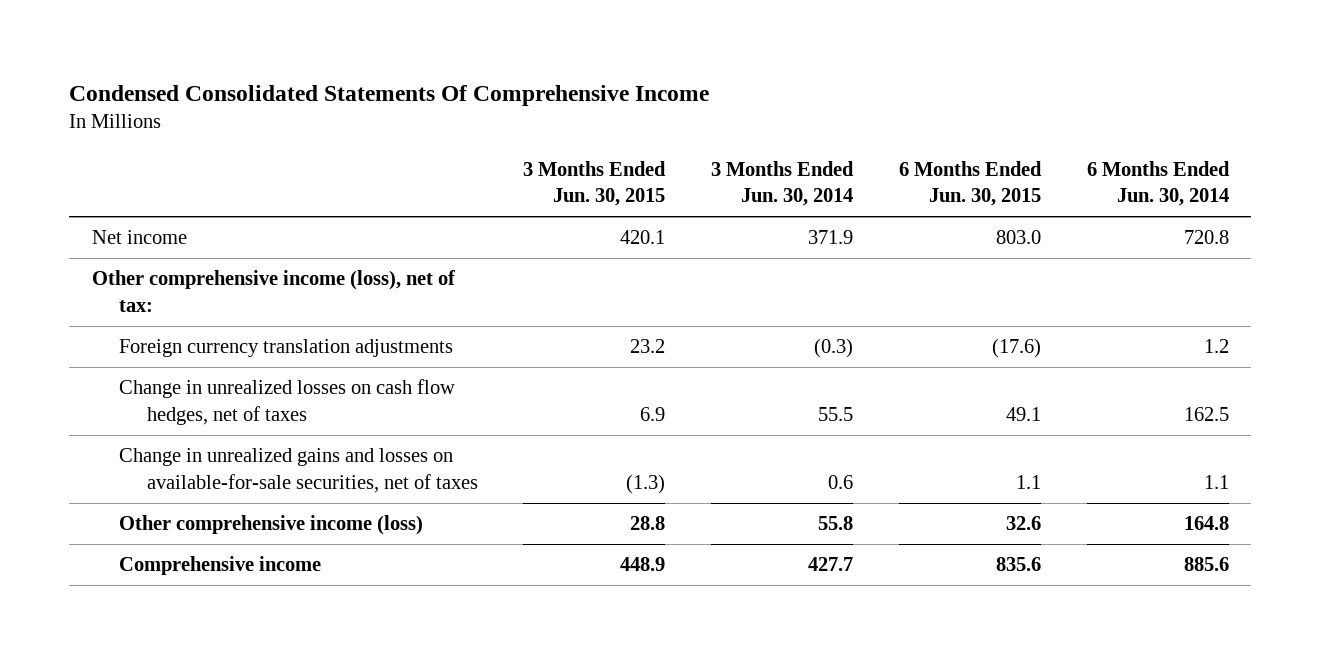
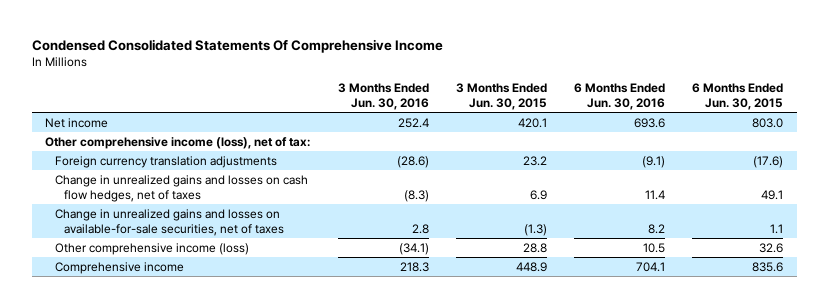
[711,161,855,207] 3 Months Ended Jun. 30, 2014 -> none
[1086,161,1230,207] 6 Months Ended Jun. 30, 2014 -> none
none -> [337,82,429,110] 3 Months Ended Jun. 30, 2016
none -> [573,82,665,110] 6 Months Ended Jun. 30, 2016
[119,379,456,425] Change in unrealized losses on cash flow hedges, net of taxes -> [54,174,308,202] Change in unrealized gains and losses on cash flow hedges, net of taxes

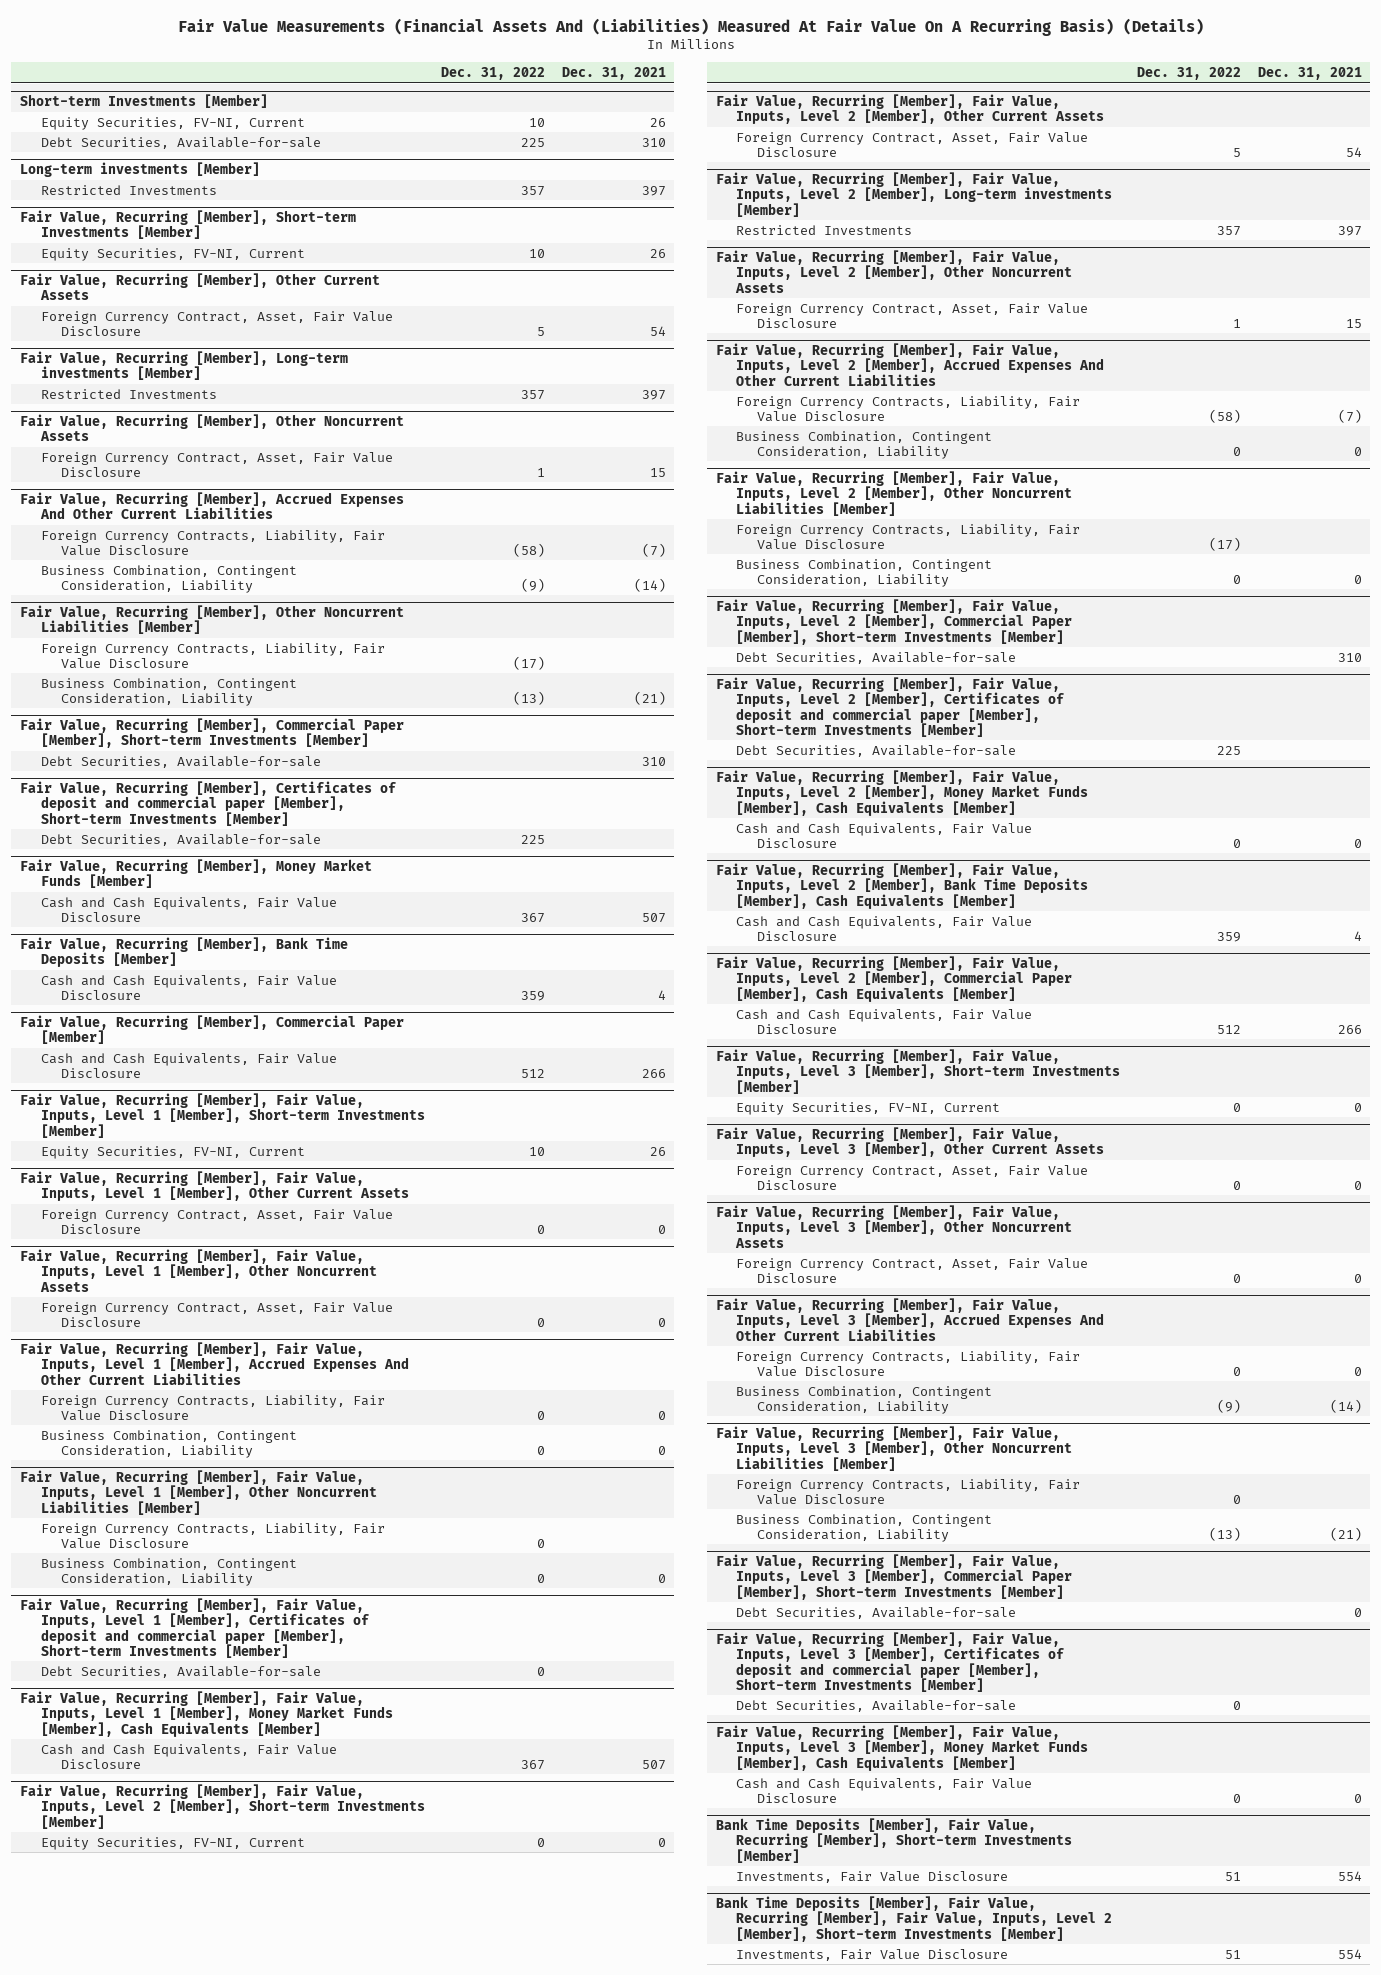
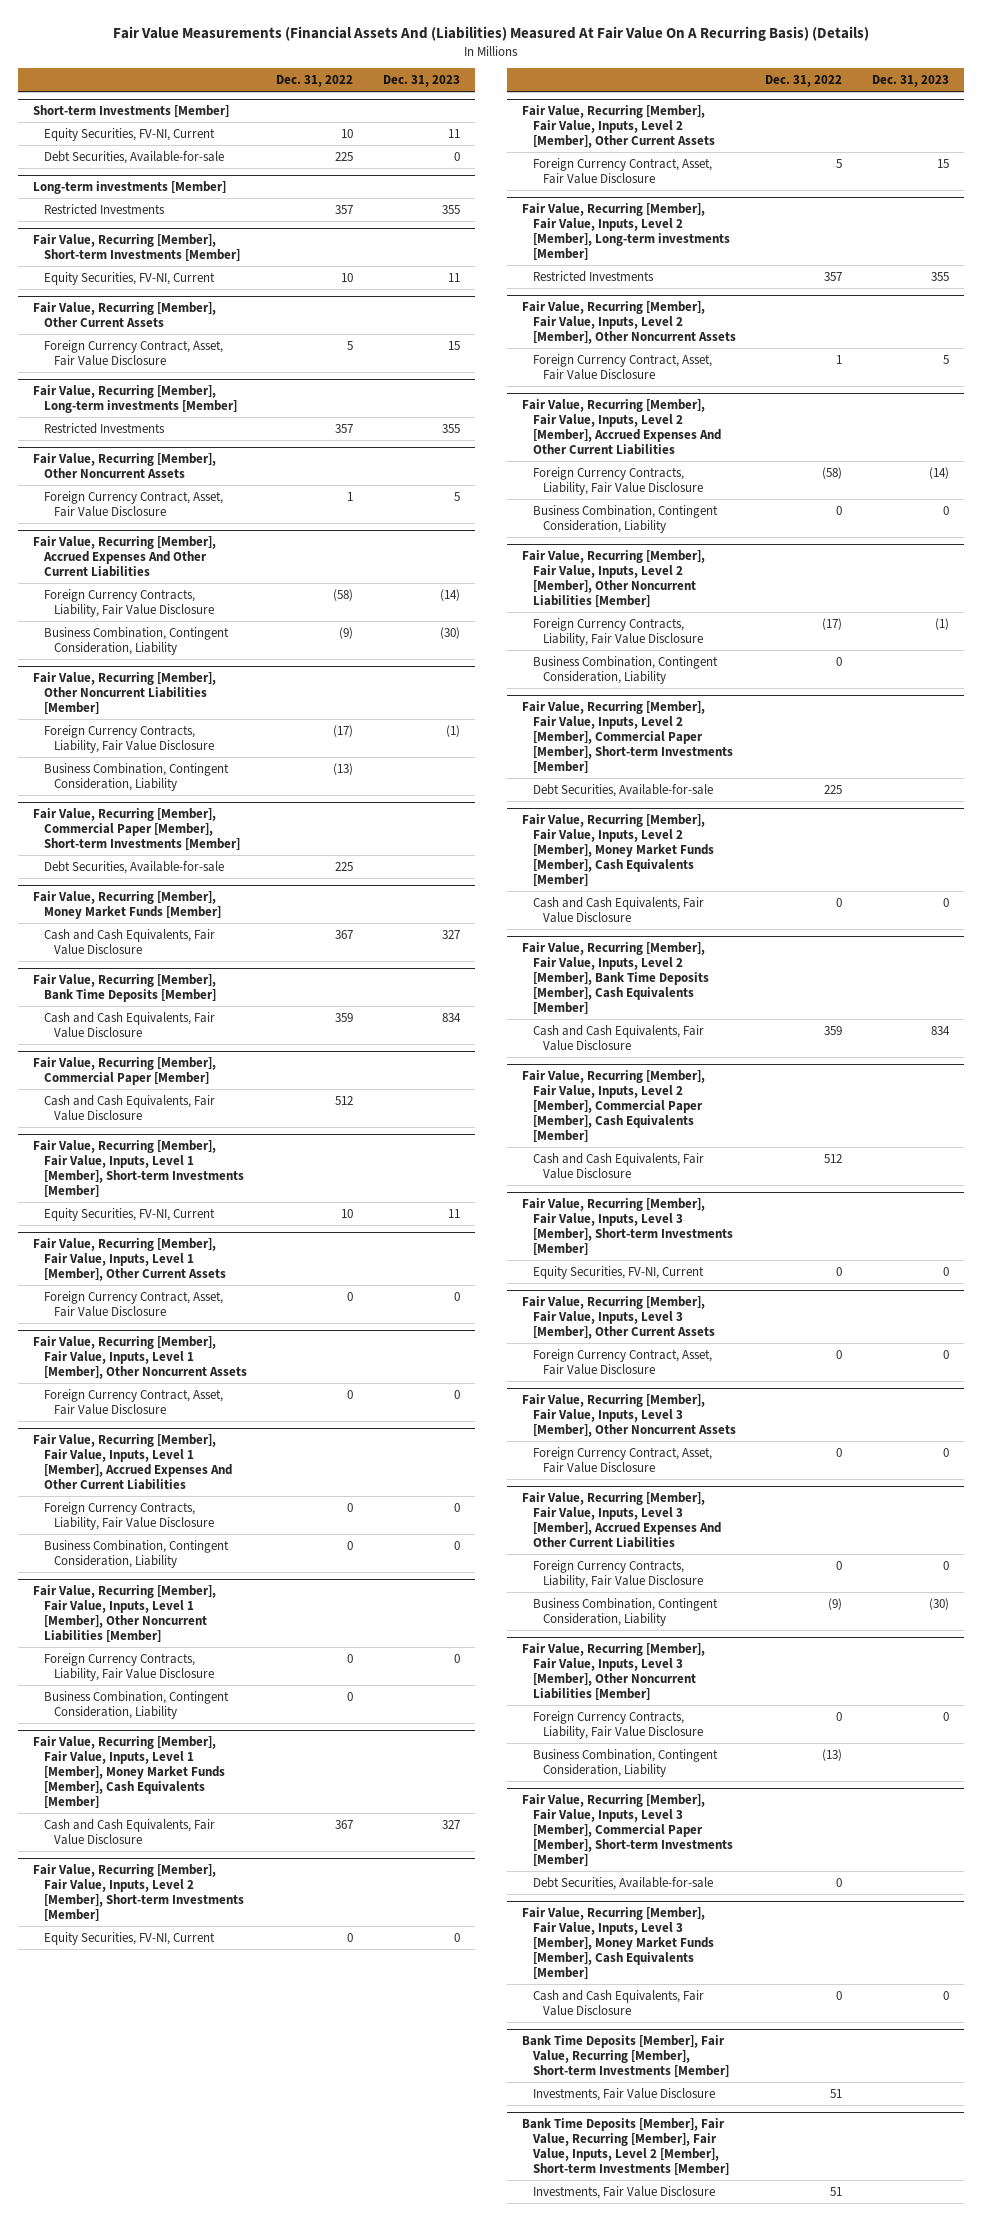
[561,67,666,81] Dec. 31, 2021 -> none
none -> [383,75,461,88] Dec. 31, 2023
[40,755,321,768] Debt Securities, Available-for-sale -> none
[19,781,396,826] Fair Value, Recurring [Member], Certificates of deposit and commercial paper [Member], Short-term Investments [Member] -> none
[19,1598,369,1658] Fair Value, Recurring [Member], Fair Value, Inputs, Level 1 [Member], Certificates of deposit and commercial paper [Member], Short-term Investments [Member] -> none
[40,1665,321,1678] Debt Securities, Available-for-sale -> none
[736,651,1017,664] Debt Securities, Available-for-sale -> none
[715,677,1065,737] Fair Value, Recurring [Member], Fair Value, Inputs, Level 2 [Member], Certificates of deposit and commercial paper [Member], Short-term Investments [Member] -> none
[736,1606,1017,1619] Debt Securities, Available-for-sale -> none
[715,1632,1065,1692] Fair Value, Recurring [Member], Fair Value, Inputs, Level 3 [Member], Certificates of deposit and commercial paper [Member], Short-term Investments [Member] -> none

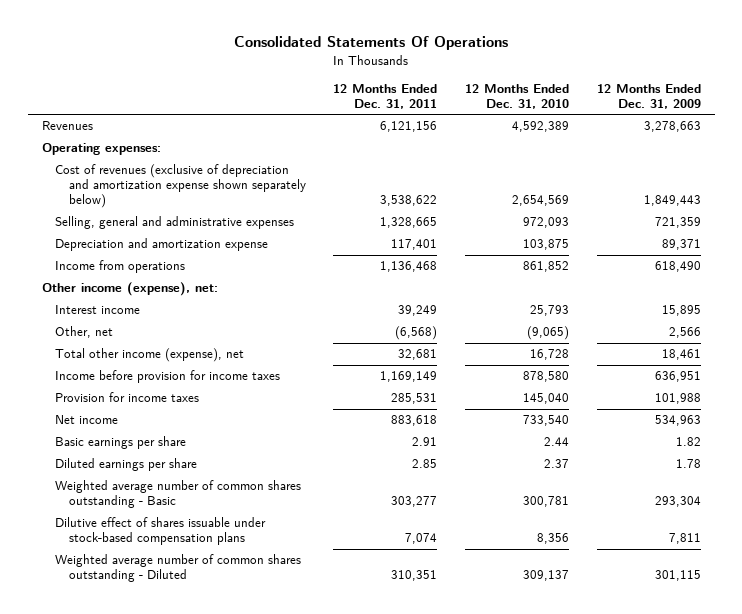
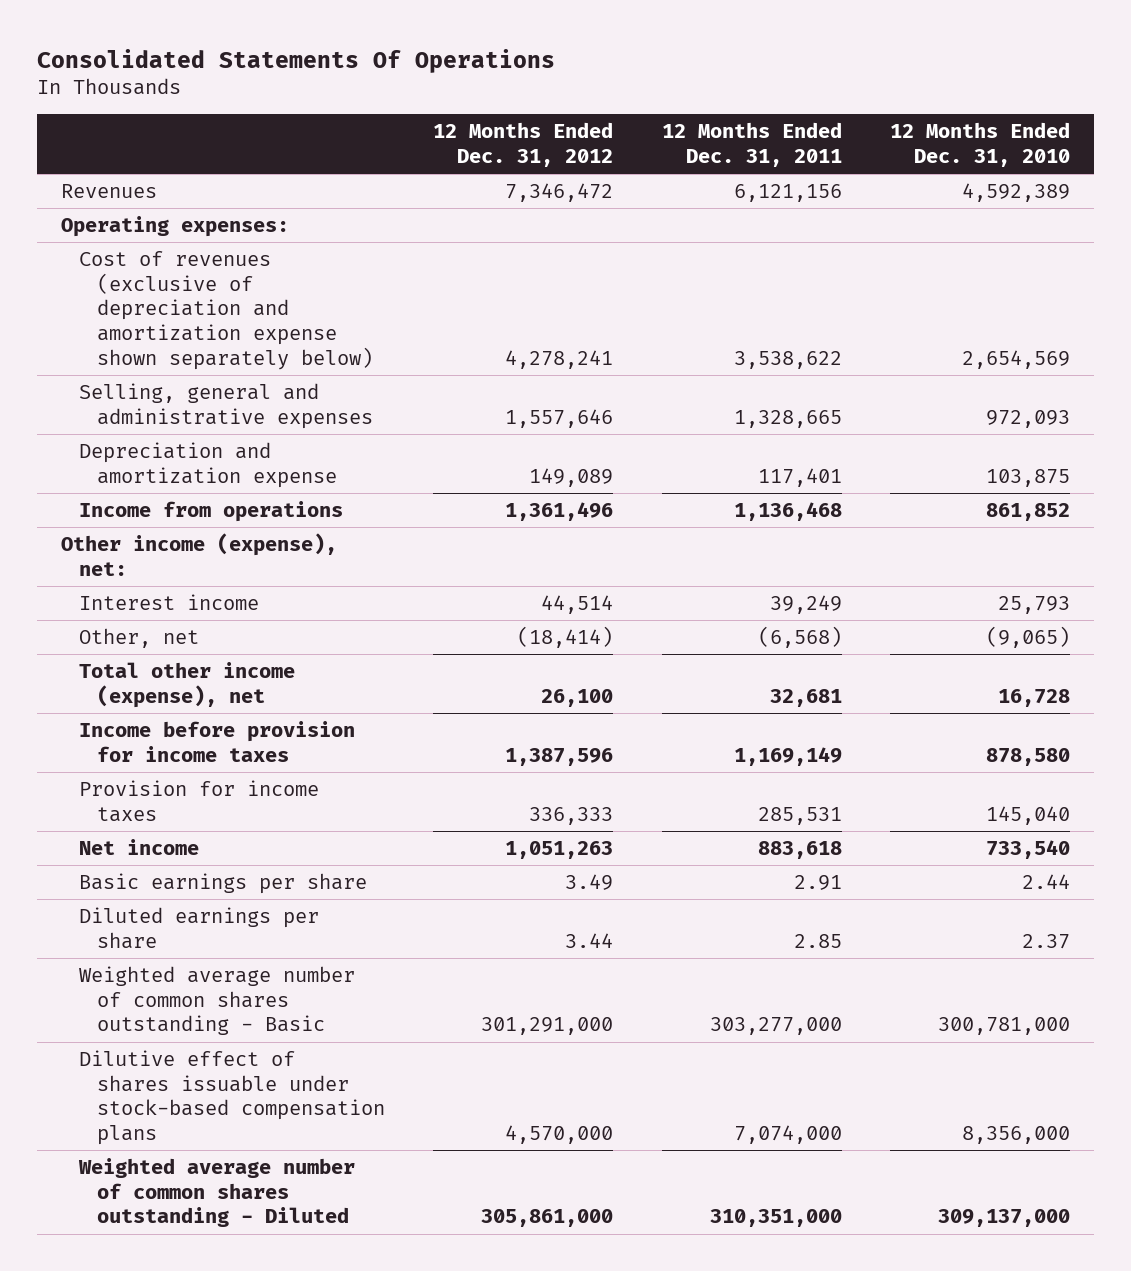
[596,83,701,109] 12 Months Ended Dec. 31, 2009 -> none
none -> [433,122,614,167] 12 Months Ended Dec. 31, 2012
[391,496,438,508] 303,277 -> [709,1017,842,1036] 303,277,000
[523,496,570,508] 300,781 -> [938,1017,1071,1036] 300,781,000
[405,533,438,545] 7,074 -> [733,1125,842,1145] 7,074,000
[537,533,570,545] 8,356 -> [962,1126,1071,1145] 8,356,000
[391,570,438,582] 310,351 -> [709,1209,842,1228] 310,351,000
[523,570,570,582] 309,137 -> [938,1209,1071,1228] 309,137,000

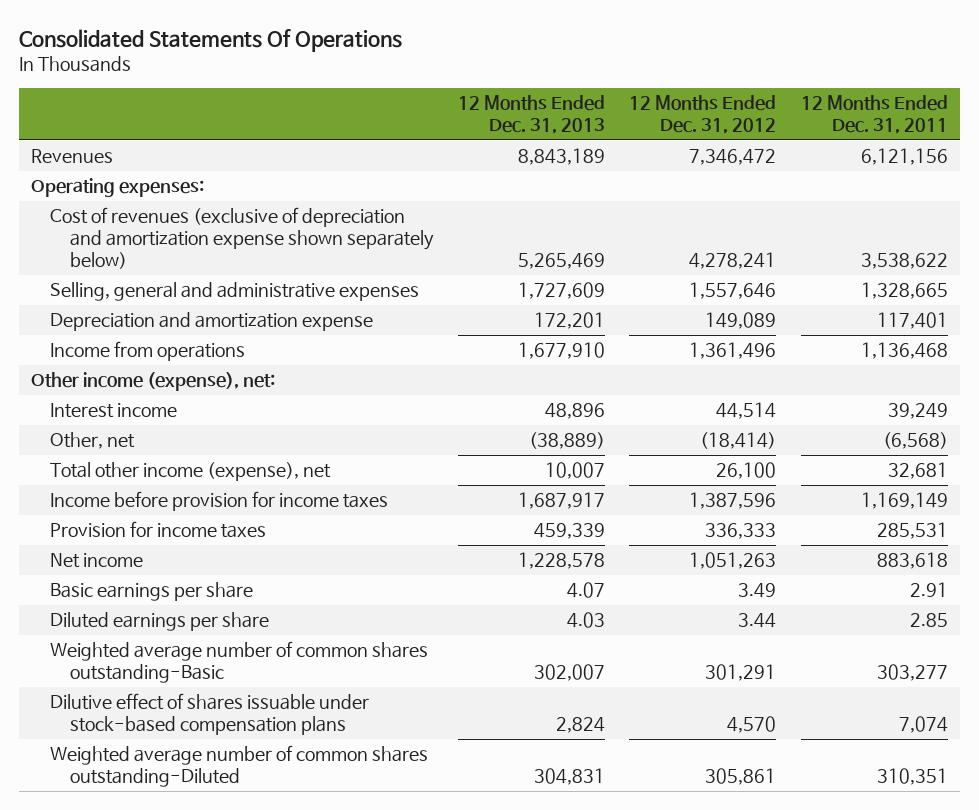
[890,122,1071,167] 12 Months Ended Dec. 31, 2010 -> none
none -> [458,95,606,134] 12 Months Ended Dec. 31, 2013
[79,966,356,1036] Weighted average number of common shares outstanding - Basic -> [50,641,429,684] Weighted average number of common shares outstanding-Basic
[481,1017,614,1036] 301,291,000 -> [705,664,777,682] 301,291
[709,1017,842,1036] 303,277,000 -> [876,664,948,682] 303,277
[505,1125,614,1145] 4,570,000 -> [727,716,777,734] 4,570
[733,1125,842,1145] 7,074,000 -> [898,716,948,734] 7,074
[78,1158,356,1228] Weighted average number of common shares outstanding - Diluted -> [50,745,429,788] Weighted average number of common shares outstanding-Diluted
[481,1209,614,1228] 305,861,000 -> [705,768,777,786] 305,861
[709,1209,842,1228] 310,351,000 -> [876,768,948,786] 310,351

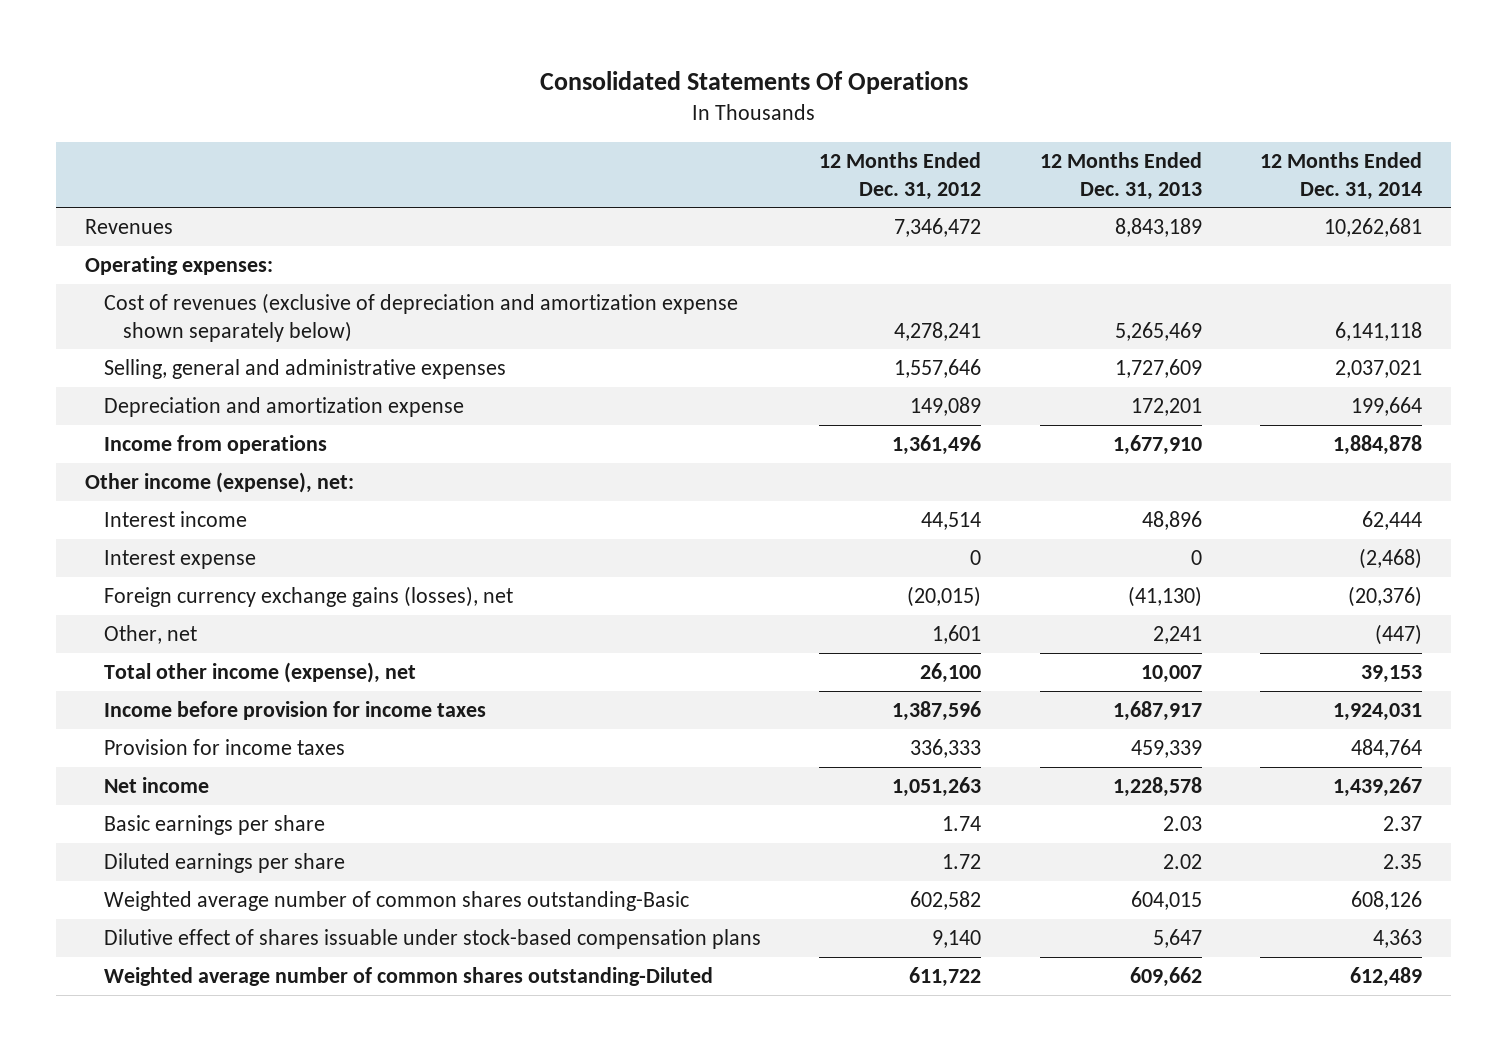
[800,95,948,134] 12 Months Ended Dec. 31, 2011 -> none
none -> [1260,152,1423,200] 12 Months Ended Dec. 31, 2014
none -> [104,550,257,570] Interest expense
none -> [104,586,514,608] Foreign currency exchange gains (losses), net
[529,432,606,450] (38,889) -> [1152,626,1202,645] 2,241
[700,432,777,450] (18,414) -> [932,625,982,645] 1,601
[567,582,606,599] 4.07 -> [1162,816,1202,832] 2.03
[738,583,777,599] 3.49 -> [942,816,982,832] 1.74
[567,612,606,629] 4.03 -> [1162,854,1202,870] 2.02
[738,613,777,629] 3.44 -> [942,854,982,870] 1.72
[534,664,606,682] 302,007 -> [1130,891,1202,911] 604,015
[705,664,777,682] 301,291 -> [910,891,982,911] 602,582
[556,717,606,734] 2,824 -> [1152,929,1202,949] 5,647
[727,716,777,734] 4,570 -> [932,930,982,949] 9,140
[534,768,606,786] 304,831 -> [1129,967,1202,988] 609,662
[705,768,777,786] 305,861 -> [909,967,982,988] 611,722

